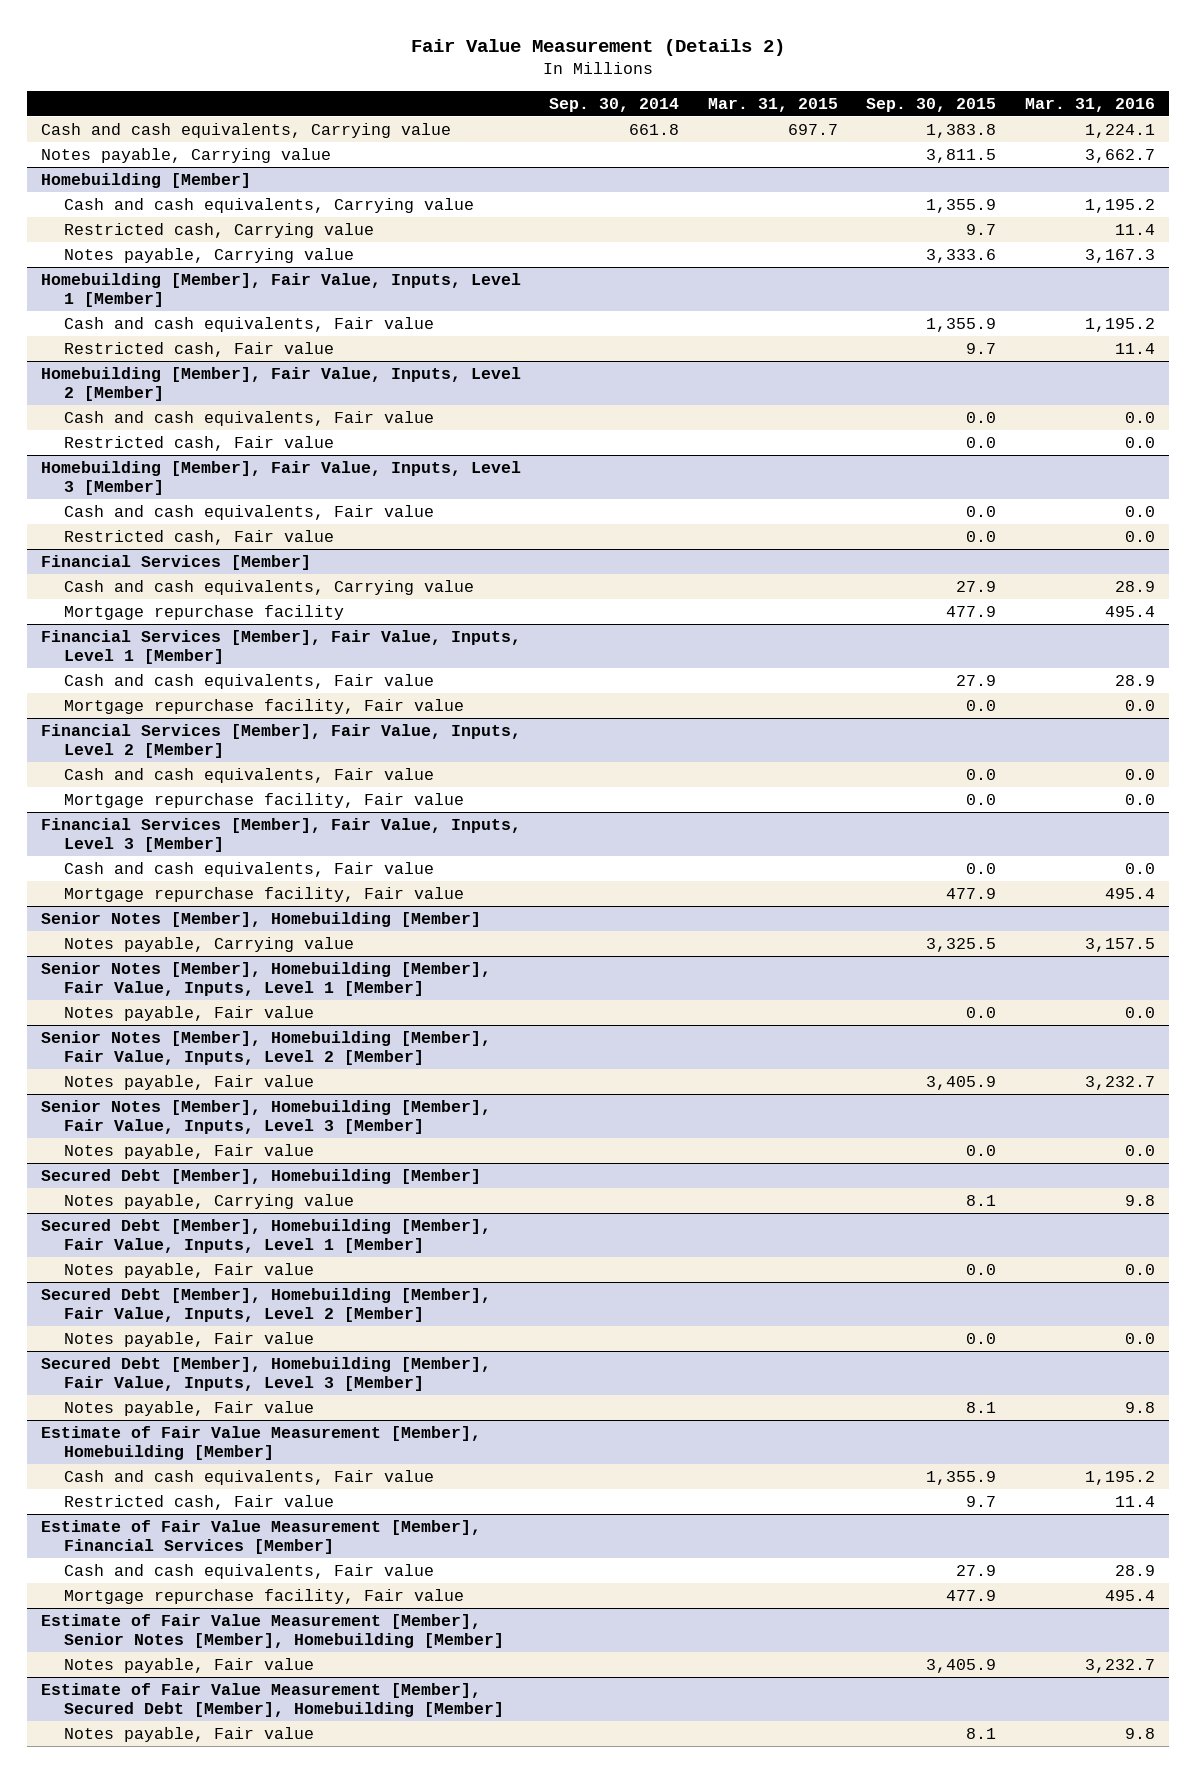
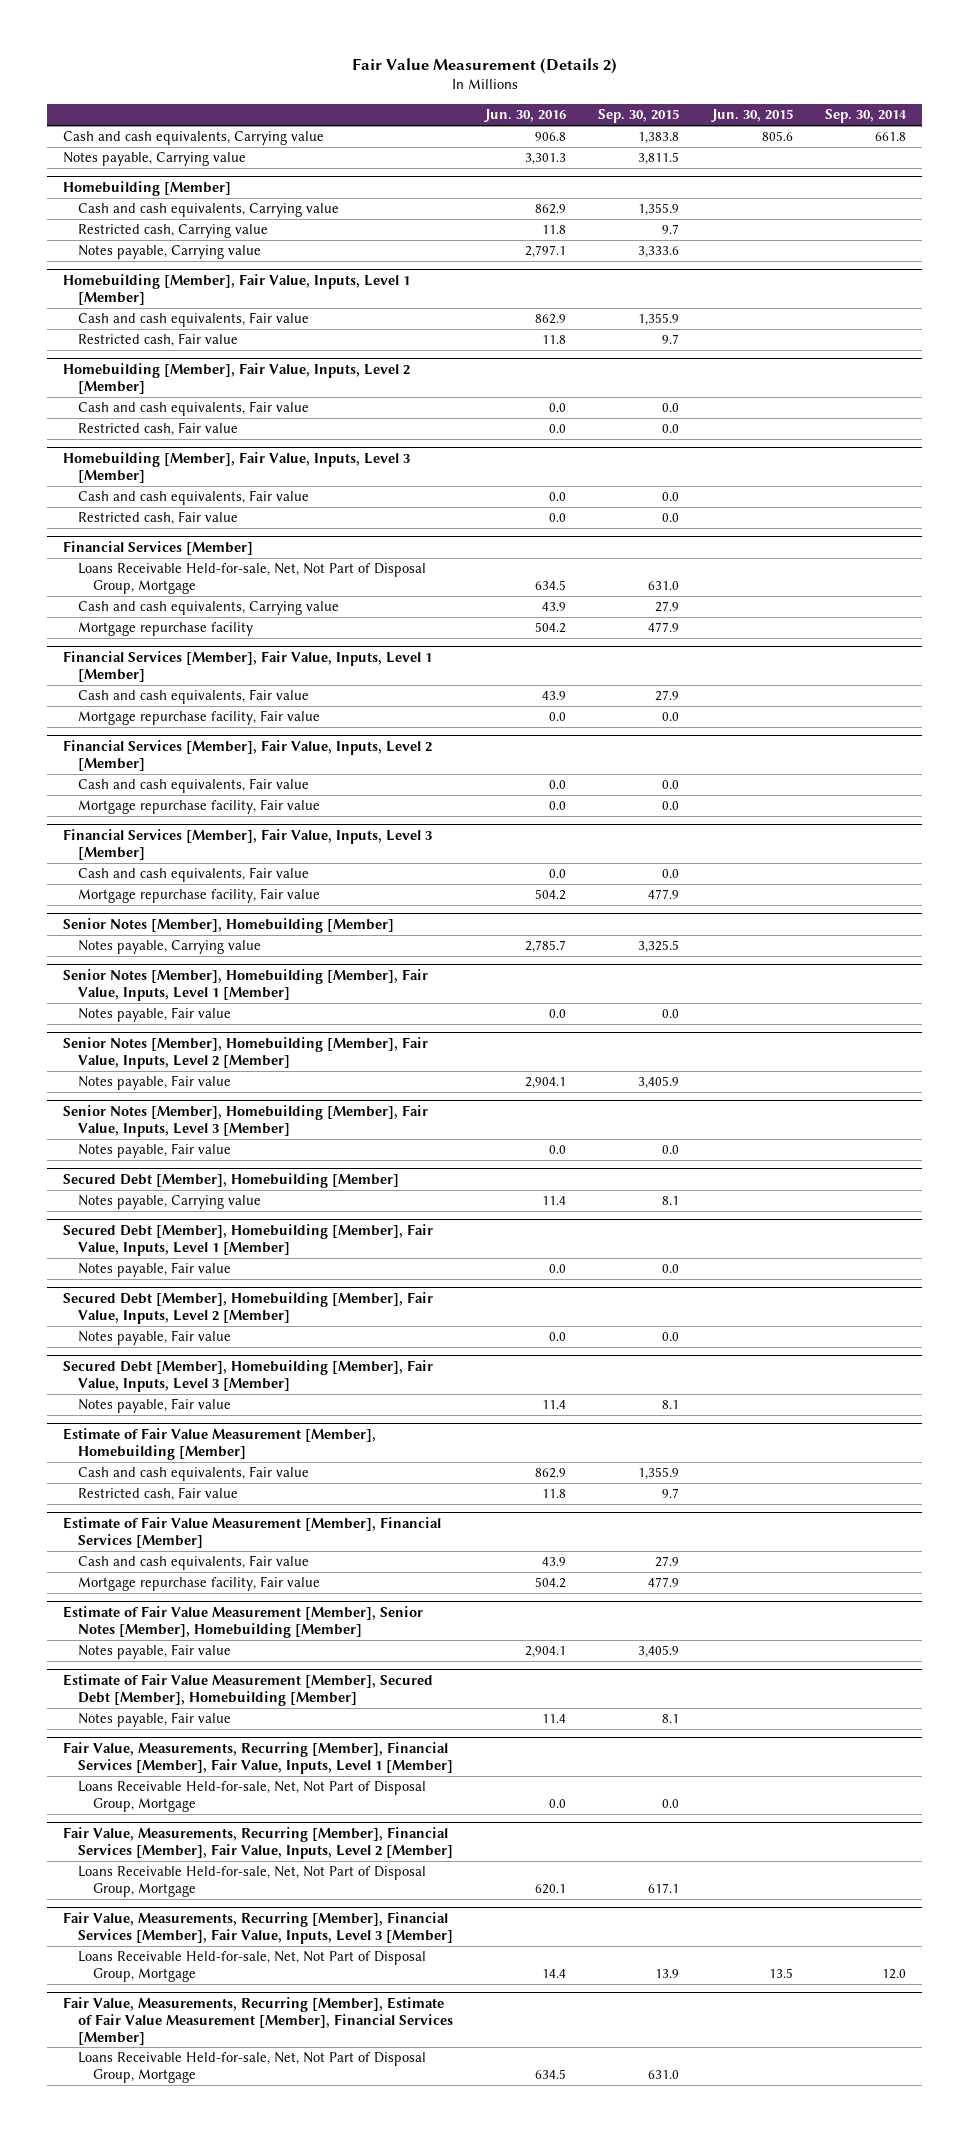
[707,97,838,112] Mar. 31, 2015 -> none
[1024,97,1155,112] Mar. 31, 2016 -> none
none -> [484,109,567,123] Jun. 30, 2016
none -> [710,109,793,123] Jun. 30, 2015
none -> [77,563,426,595] Loans Receivable Held-for-sale, Net, Not Part of Disposal Group, Mortgage
none -> [63,1741,453,1774] Fair Value, Measurements, Recurring [Member], Financial Services [Member], Fair Value, Inputs, Level 1 [Member]
none -> [77,1781,426,1813] Loans Receivable Held-for-sale, Net, Not Part of Disposal Group, Mortgage
none -> [63,1826,453,1859] Fair Value, Measurements, Recurring [Member], Financial Services [Member], Fair Value, Inputs, Level 2 [Member]
none -> [77,1866,426,1898] Loans Receivable Held-for-sale, Net, Not Part of Disposal Group, Mortgage
none -> [63,1911,453,1944] Fair Value, Measurements, Recurring [Member], Financial Services [Member], Fair Value, Inputs, Level 3 [Member]
none -> [77,1951,426,1983] Loans Receivable Held-for-sale, Net, Not Part of Disposal Group, Mortgage
none -> [63,1996,453,2045] Fair Value, Measurements, Recurring [Member], Estimate of Fair Value Measurement [Member], Financial Services [Member]
none -> [77,2052,426,2084] Loans Receivable Held-for-sale, Net, Not Part of Disposal Group, Mortgage

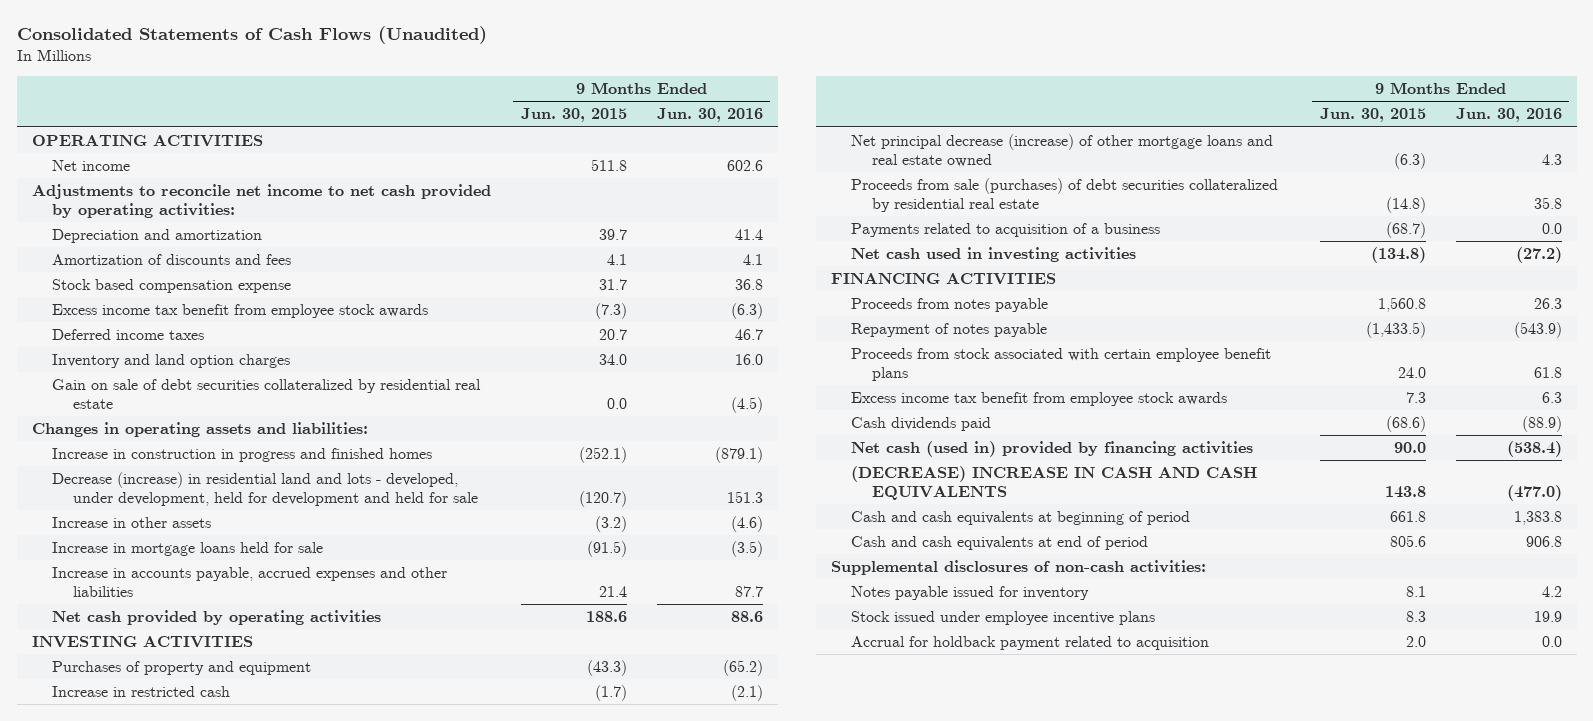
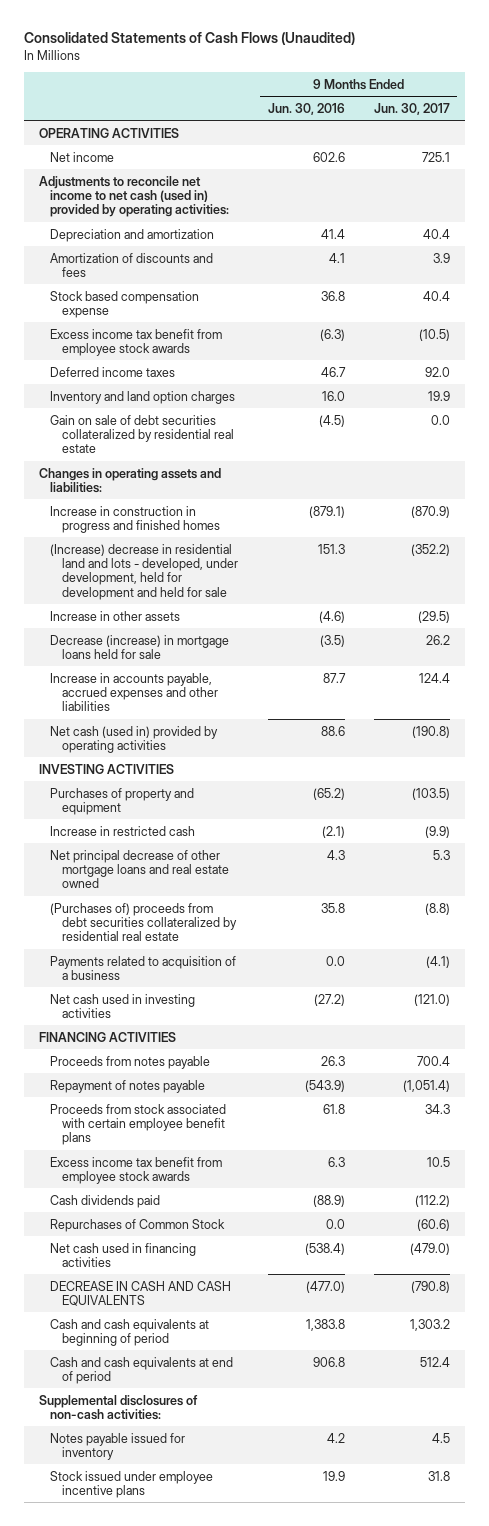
[520,108,627,123] Jun. 30, 2015 -> none
none -> [374,102,451,115] Jun. 30, 2017
[31,183,491,218] Adjustments to reconcile net income to net cash provided by operating activities: -> [38,175,230,218] Adjustments to reconcile net income to net cash (used in) provided by operating activities:
[52,471,478,506] Decrease (increase) in residential land and lots - developed, under development, held for development and held for sale -> [50,543,239,600] (Increase) decrease in residential land and lots - developed, under development, held for development and held for sale
[52,541,324,556] Increase in mortgage loans held for sale -> [50,634,230,659] Decrease (increase) in mortgage loans held for sale
[52,609,382,625] Net cash provided by operating activities -> [50,725,219,753] Net cash (used in) provided by operating activities
[851,133,1274,167] Net principal decrease (increase) of other mortgage loans and real estate owned -> [50,849,230,889] Net principal decrease of other mortgage loans and real estate owned
[851,177,1279,212] Proceeds from sale (purchases) of debt securities collateralized by residential real estate -> [50,902,238,942] (Purchases of) proceeds from debt securities collateralized by residential real estate
none -> [50,1218,226,1232] Repurchases of Common Stock
[851,440,1254,457] Net cash (used in) provided by financing activities -> [50,1242,197,1267] Net cash used in financing activities
[851,465,1258,500] (DECREASE) INCREASE IN CASH AND CASH EQUIVALENTS -> [50,1280,232,1306] DECREASE IN CASH AND CASH EQUIVALENTS
[851,635,1210,650] Accrual for holdback payment related to acquisition -> none

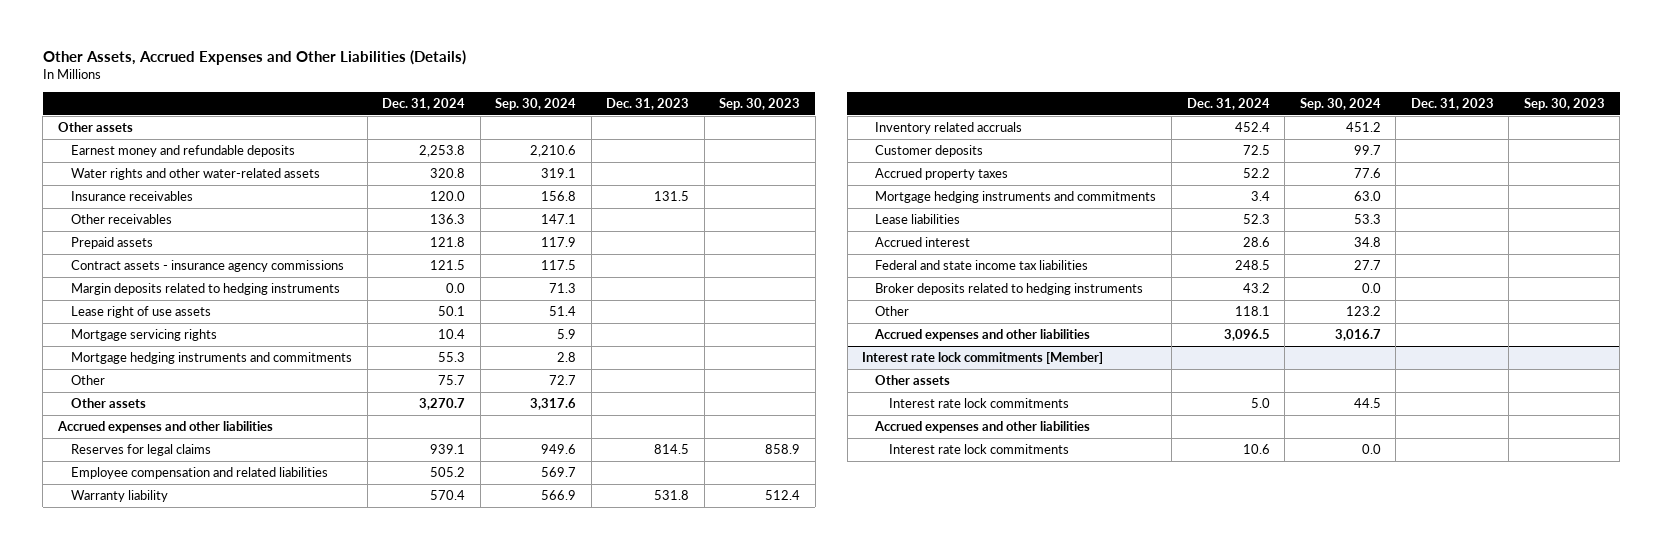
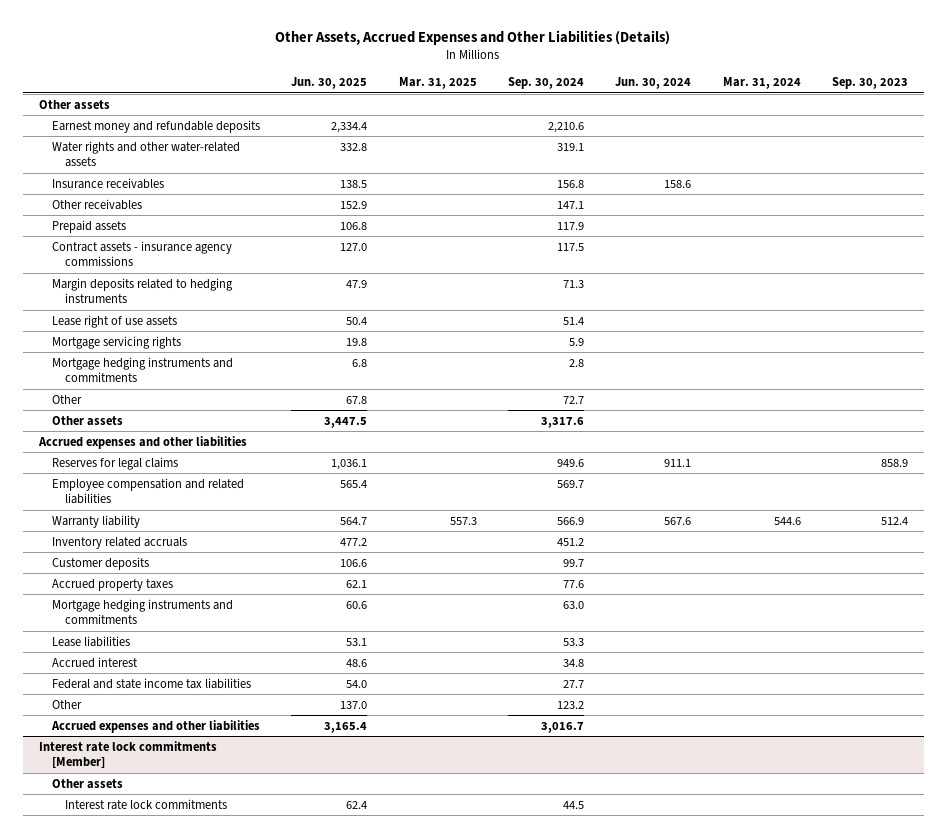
[382,97,466,110] Dec. 31, 2024 -> none
[606,97,690,110] Dec. 31, 2023 -> none
none -> [291,77,368,90] Jun. 30, 2025
none -> [398,77,477,90] Mar. 31, 2025
none -> [615,77,692,90] Jun. 30, 2024
none -> [722,77,801,90] Mar. 31, 2024
[875,282,1144,295] Broker deposits related to hedging instruments -> none
[874,420,1091,433] Accrued expenses and other liabilities -> none
[888,443,1069,454] Interest rate lock commitments -> none

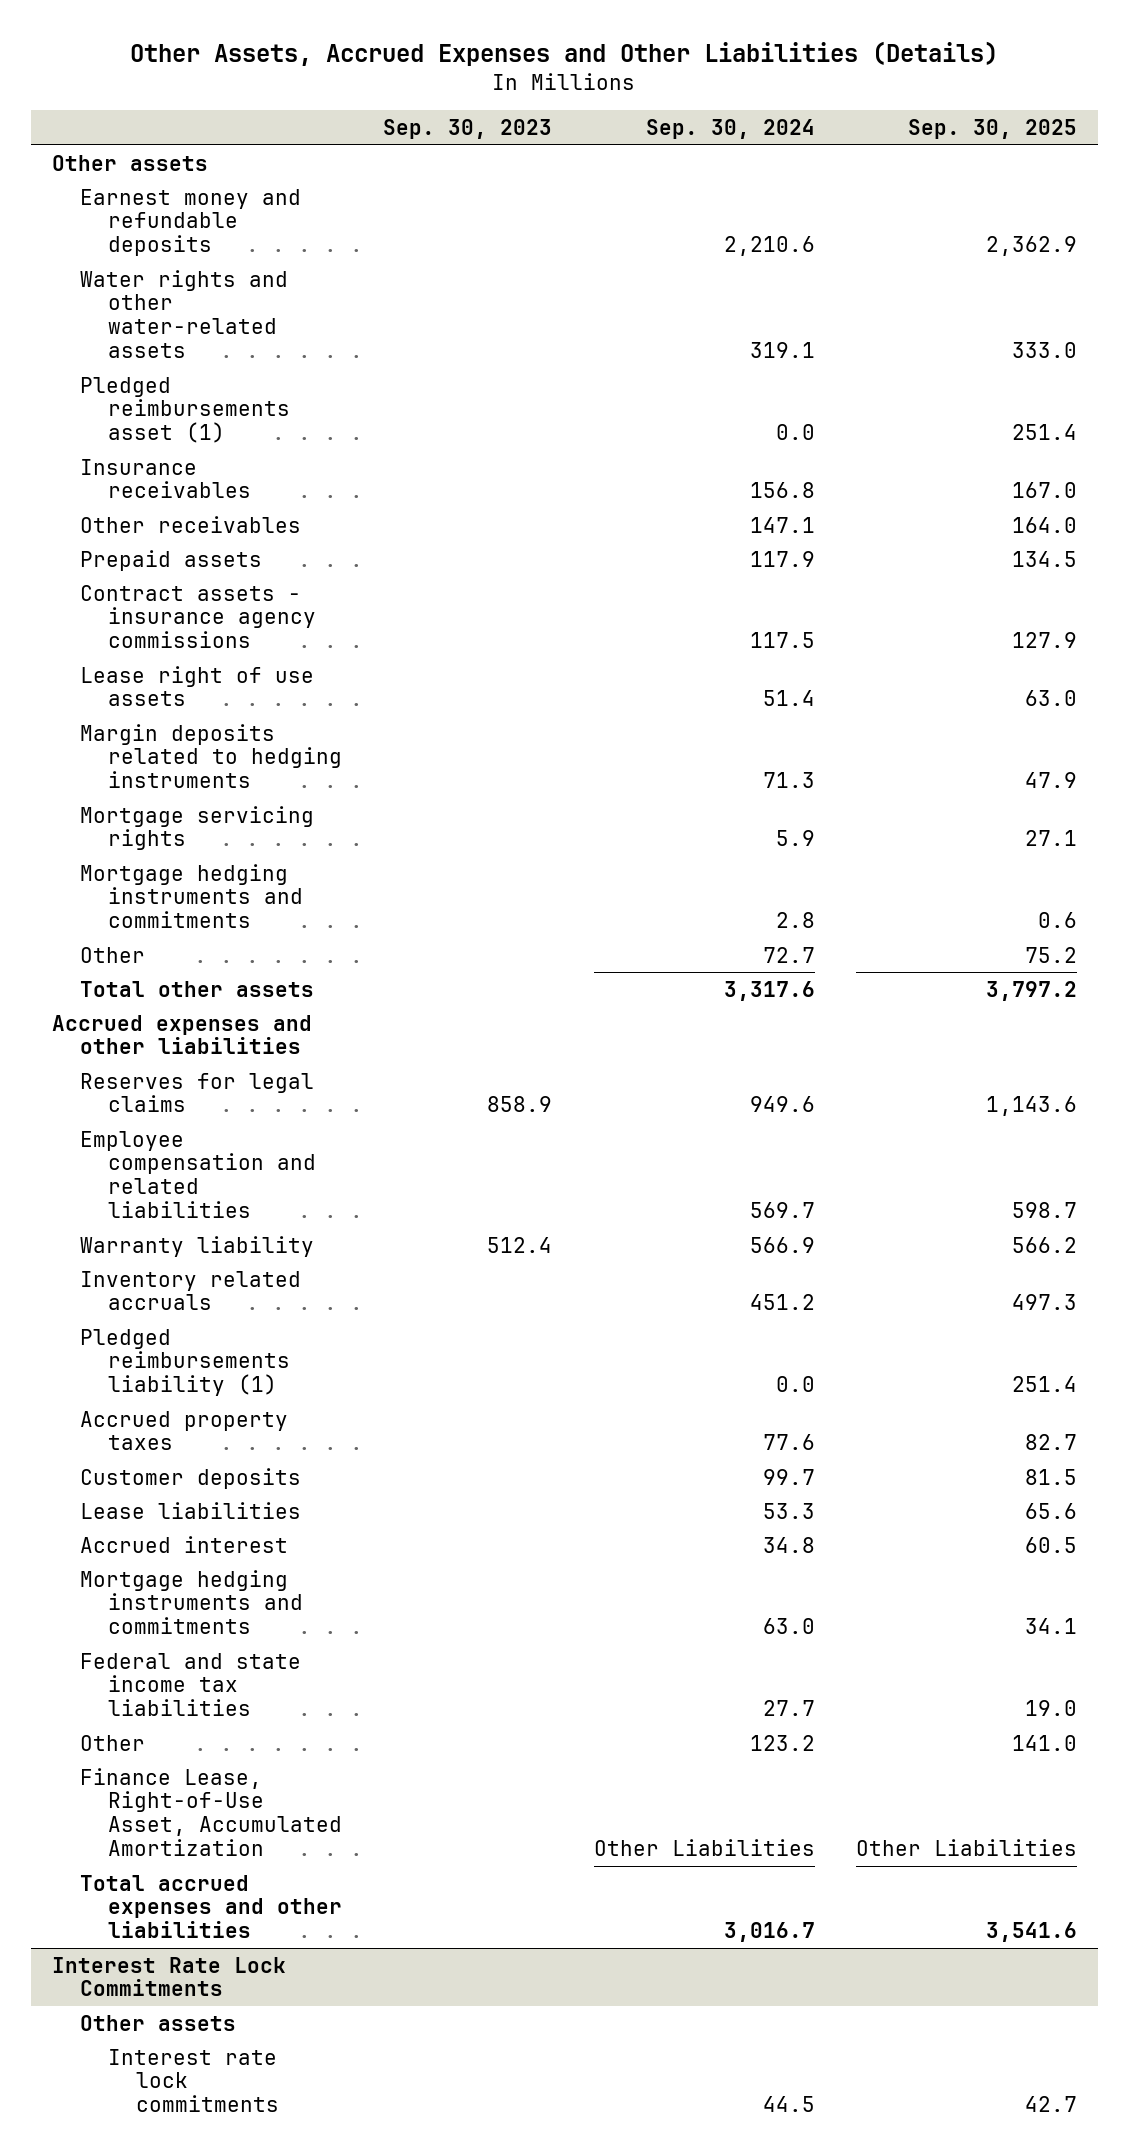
[291,77,368,90] Jun. 30, 2025 -> none
[398,77,477,90] Mar. 31, 2025 -> none
[615,77,692,90] Jun. 30, 2024 -> none
[722,77,801,90] Mar. 31, 2024 -> none
none -> [908,118,1078,139] Sep. 30, 2025
none -> [79,376,290,444] Pledged reimbursements asset (1)
[51,277,233,304] Margin deposits related to hedging instruments -> [79,723,342,789] Margin deposits related to hedging instruments
[51,415,123,426] Other assets -> [79,980,314,997] Total other assets
none -> [79,1328,290,1397] Pledged reimbursements liability (1)
[51,556,149,570] Customer deposits -> [79,1467,301,1489] Customer deposits
[51,598,233,625] Mortgage hedging instruments and commitments -> [79,1569,303,1635] Mortgage hedging instruments and commitments
none -> [79,1767,342,1856] Finance Lease, Right-of-Use Asset, Accumulated Amortization
[50,719,260,733] Accrued expenses and other liabilities -> [79,1874,342,1939] Total accrued expenses and other liabilities
[38,740,217,769] Interest rate lock commitments [Member] -> [51,1956,286,1997] Interest Rate Lock Commitments

